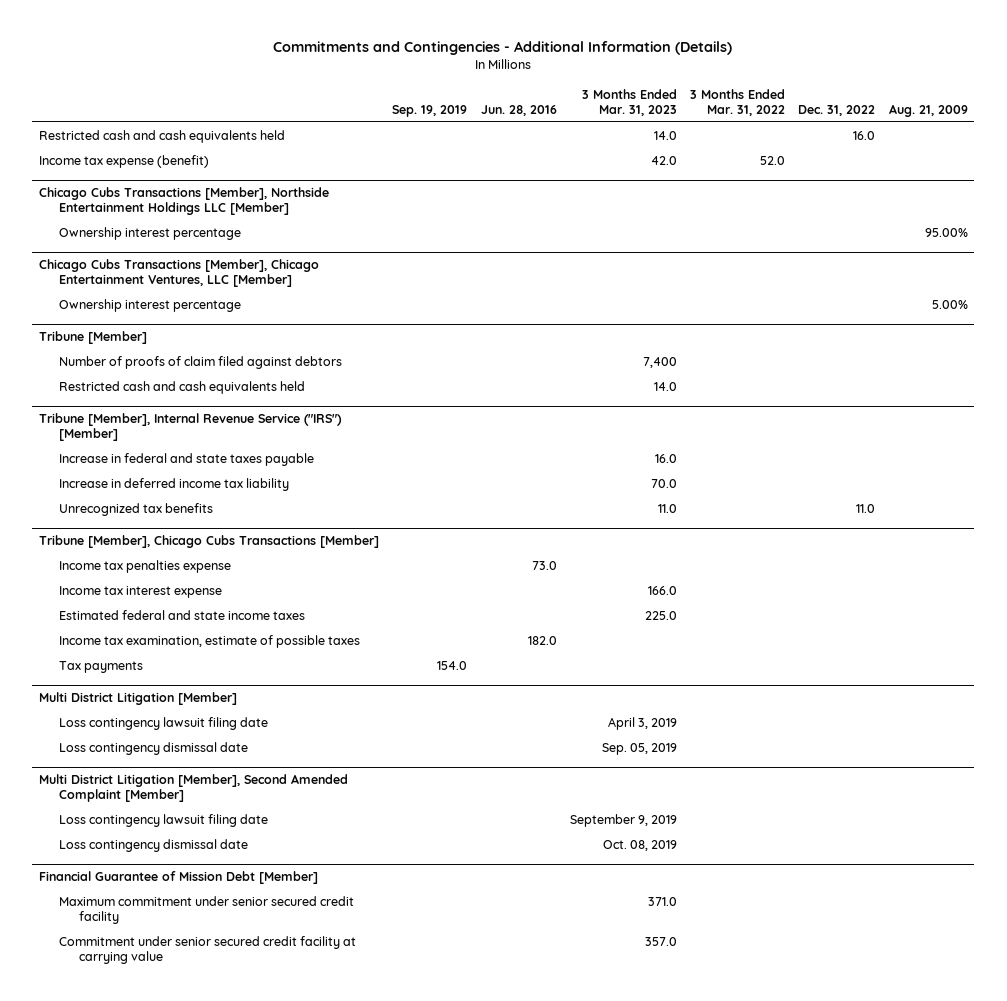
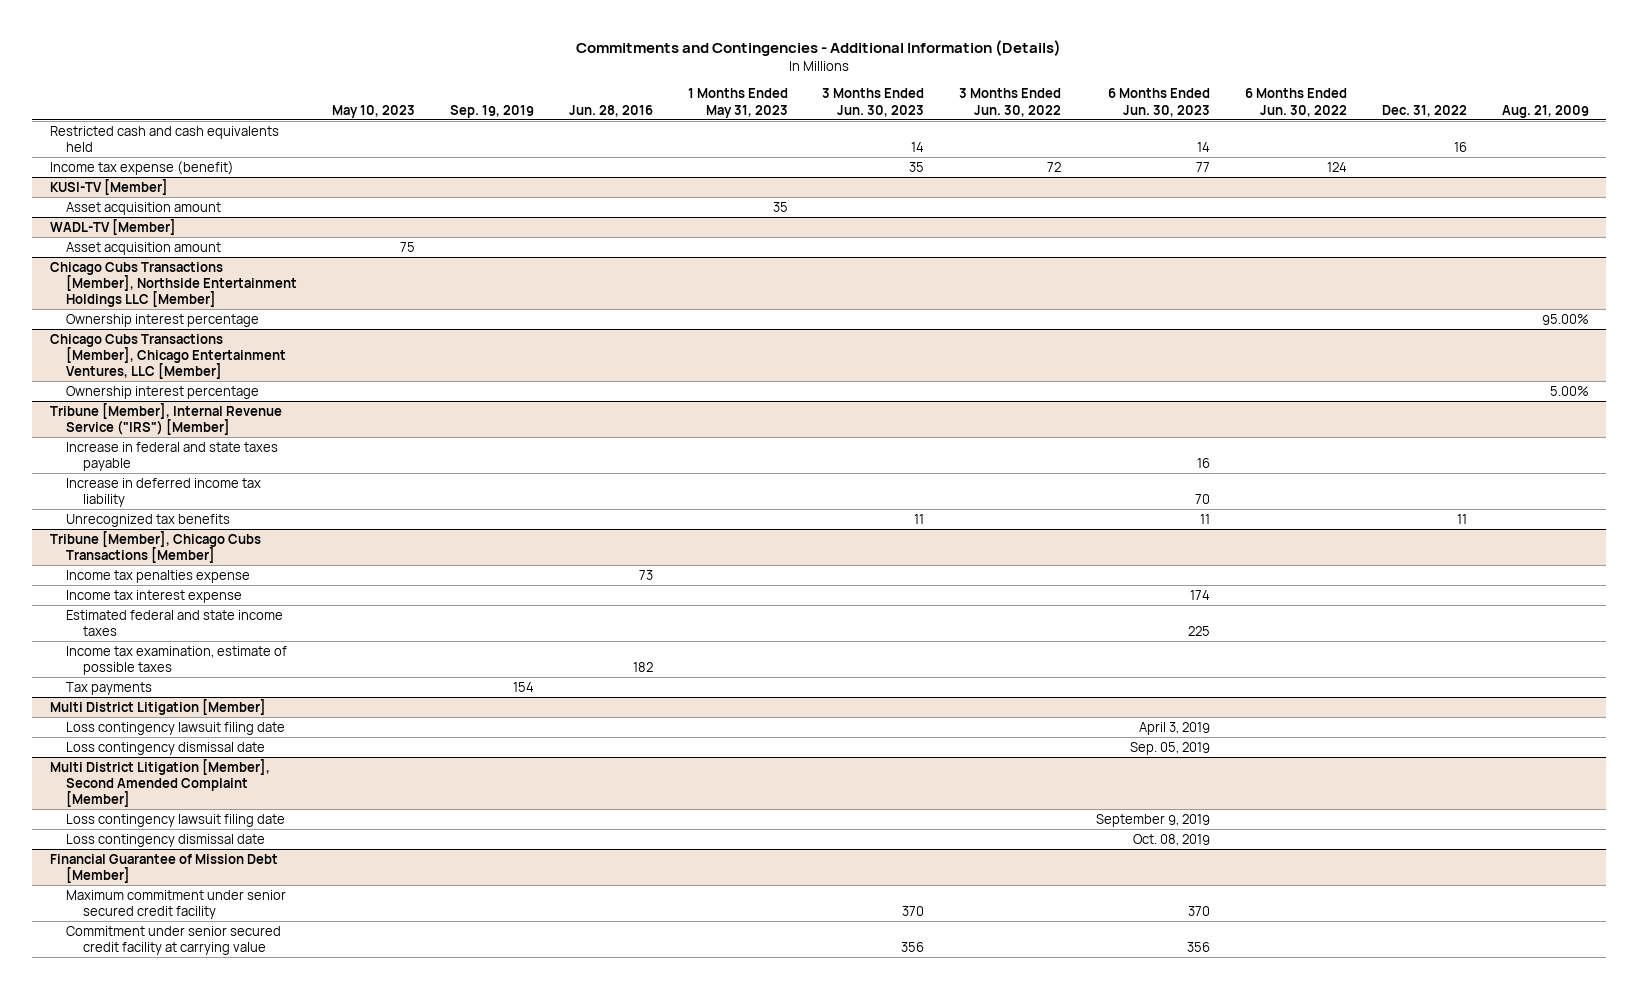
[581,88,677,116] 3 Months Ended Mar. 31, 2023 -> none
[690,88,786,116] 3 Months Ended Mar. 31, 2022 -> none
none -> [332,104,416,118] May 10, 2023
none -> [687,88,788,118] 1 Months Ended May 31, 2023
none -> [822,88,925,117] 3 Months Ended Jun. 30, 2023
none -> [959,88,1062,117] 3 Months Ended Jun. 30, 2022
none -> [1108,88,1211,117] 6 Months Ended Jun. 30, 2023
none -> [1244,88,1347,117] 6 Months Ended Jun. 30, 2022
[853,130,876,140] 16.0 -> [1453,141,1467,152] 16
none -> [49,178,168,195] KUSI-TV [Member]
none -> [66,201,222,215] Asset acquisition amount
none -> [49,218,176,235] WADL-TV [Member]
none -> [66,241,222,255] Asset acquisition amount
[39,331,148,345] Tribune [Member] -> none
[59,355,343,369] Number of proofs of claim filed against debtors -> none
[59,380,306,394] Restricted cash and cash equivalents held -> none
[856,503,876,513] 11.0 -> [1456,513,1467,524] 11
[531,560,557,570] 73.0 -> [638,569,653,580] 73
[527,635,557,645] 182.0 -> [632,661,653,672] 182
[437,660,468,670] 154.0 -> [512,681,534,692] 154

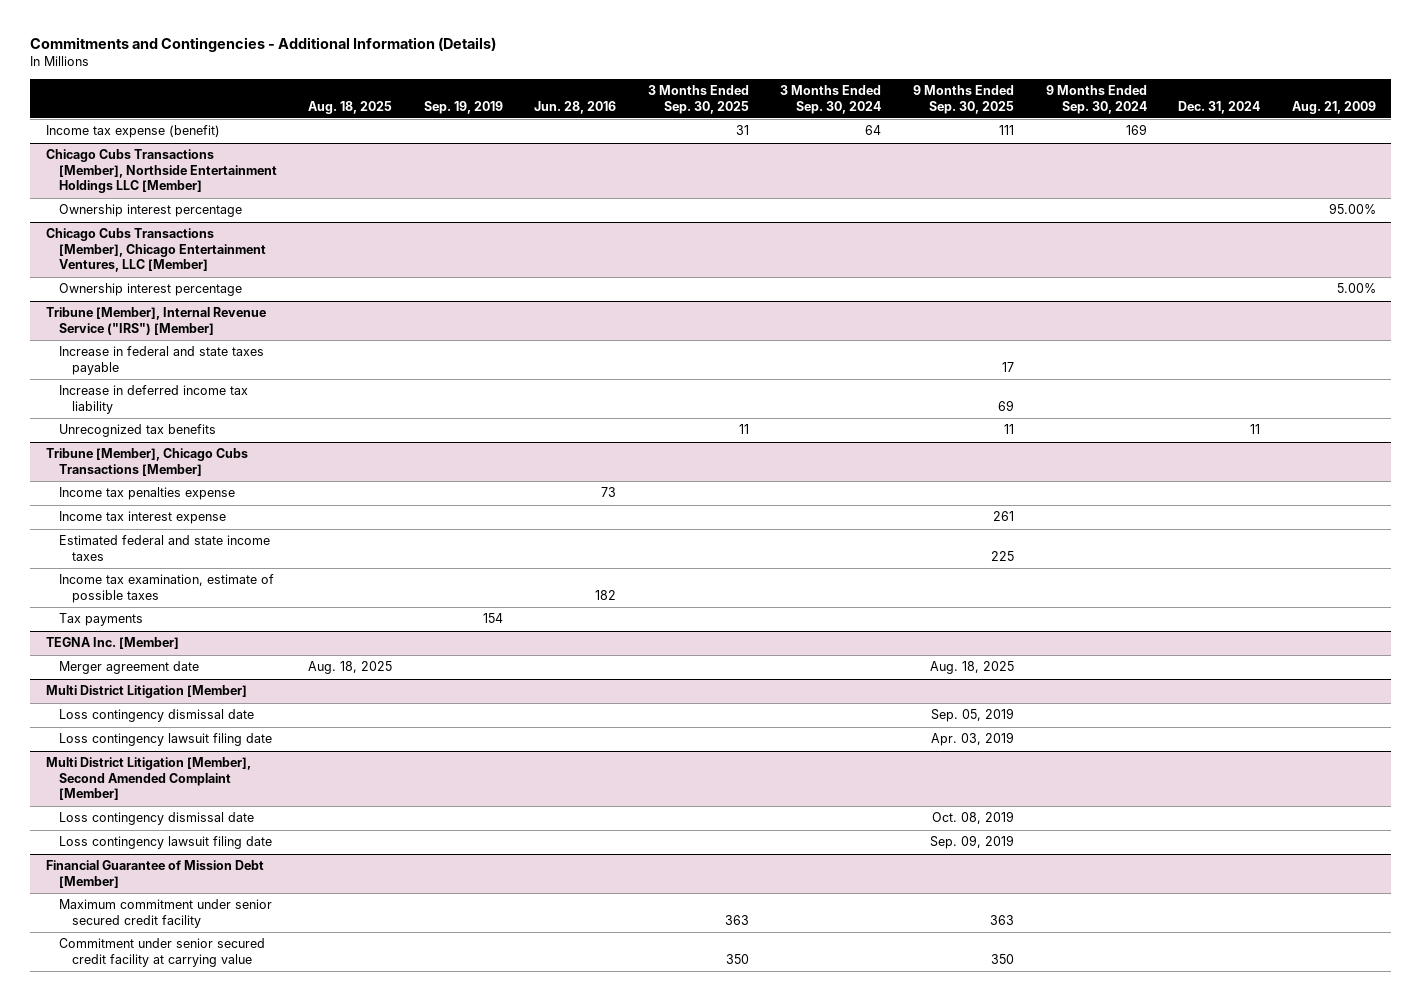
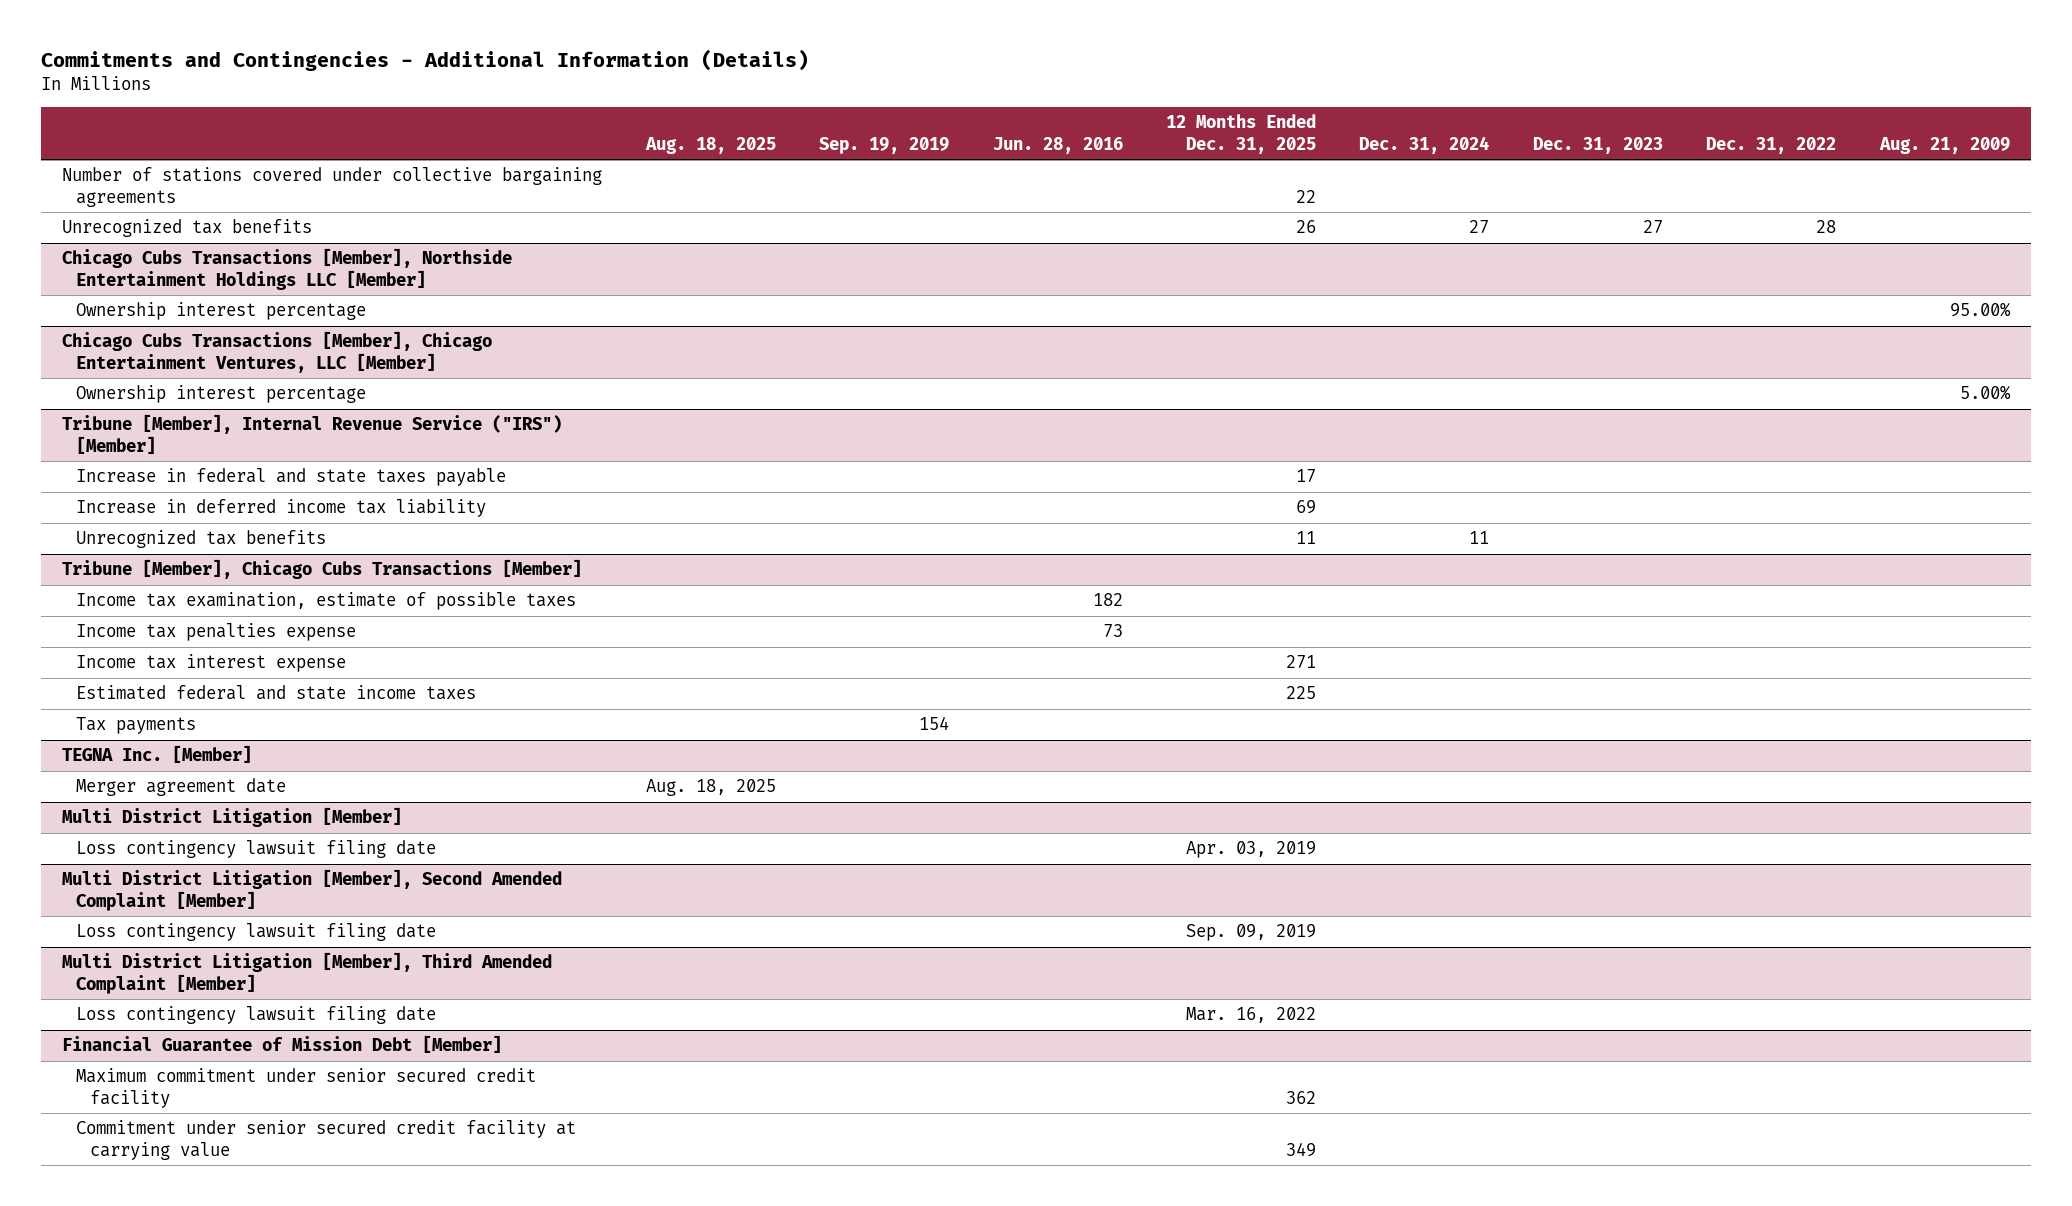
[647,85,749,114] 3 Months Ended Sep. 30, 2025 -> none
[780,85,882,114] 3 Months Ended Sep. 30, 2024 -> none
[912,85,1014,114] 9 Months Ended Sep. 30, 2025 -> none
[1045,85,1147,114] 9 Months Ended Sep. 30, 2024 -> none
none -> [1166,114,1317,155] 12 Months Ended Dec. 31, 2025
none -> [1532,137,1663,155] Dec. 31, 2023
none -> [1706,137,1837,155] Dec. 31, 2022
[45,125,220,139] Income tax expense (benefit) -> none
none -> [62,167,603,207] Number of stations covered under collective bargaining agreements
none -> [62,219,313,238] Unrecognized tax benefits
[58,574,274,603] Income tax examination, estimate of possible taxes -> [76,592,577,611] Income tax examination, estimate of possible taxes
[58,709,254,723] Loss contingency dismissal date -> none
[58,812,254,826] Loss contingency dismissal date -> none
none -> [62,952,553,994] Multi District Litigation [Member], Third Amended Complaint [Member]
none -> [76,1006,437,1025] Loss contingency lawsuit filing date

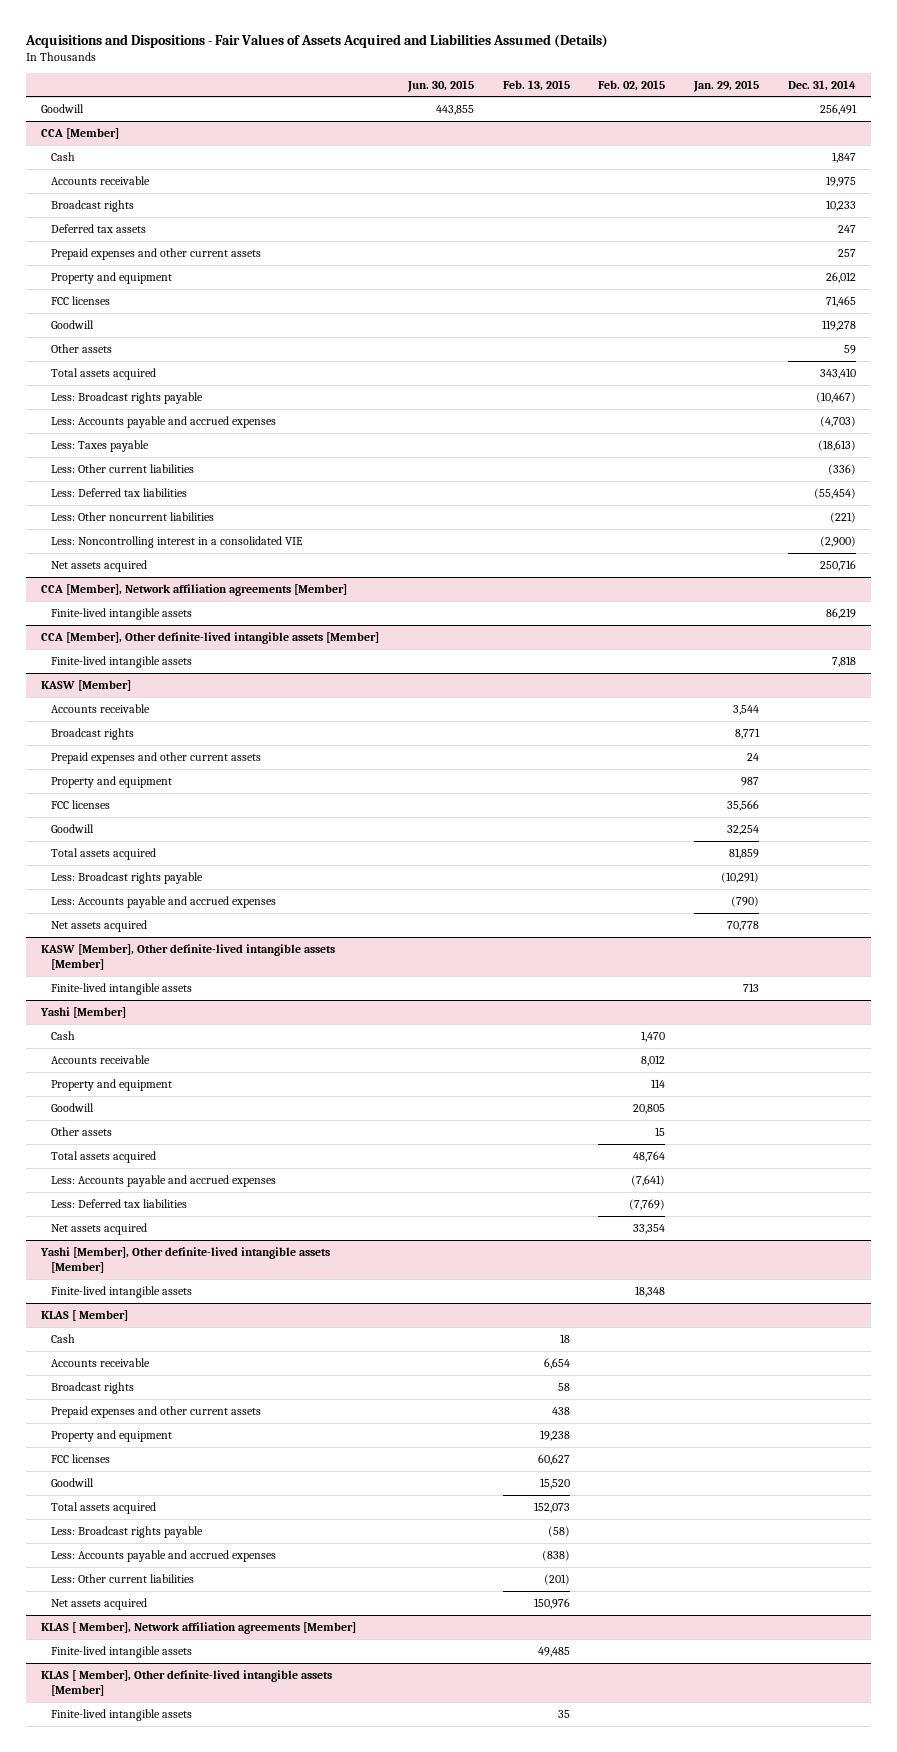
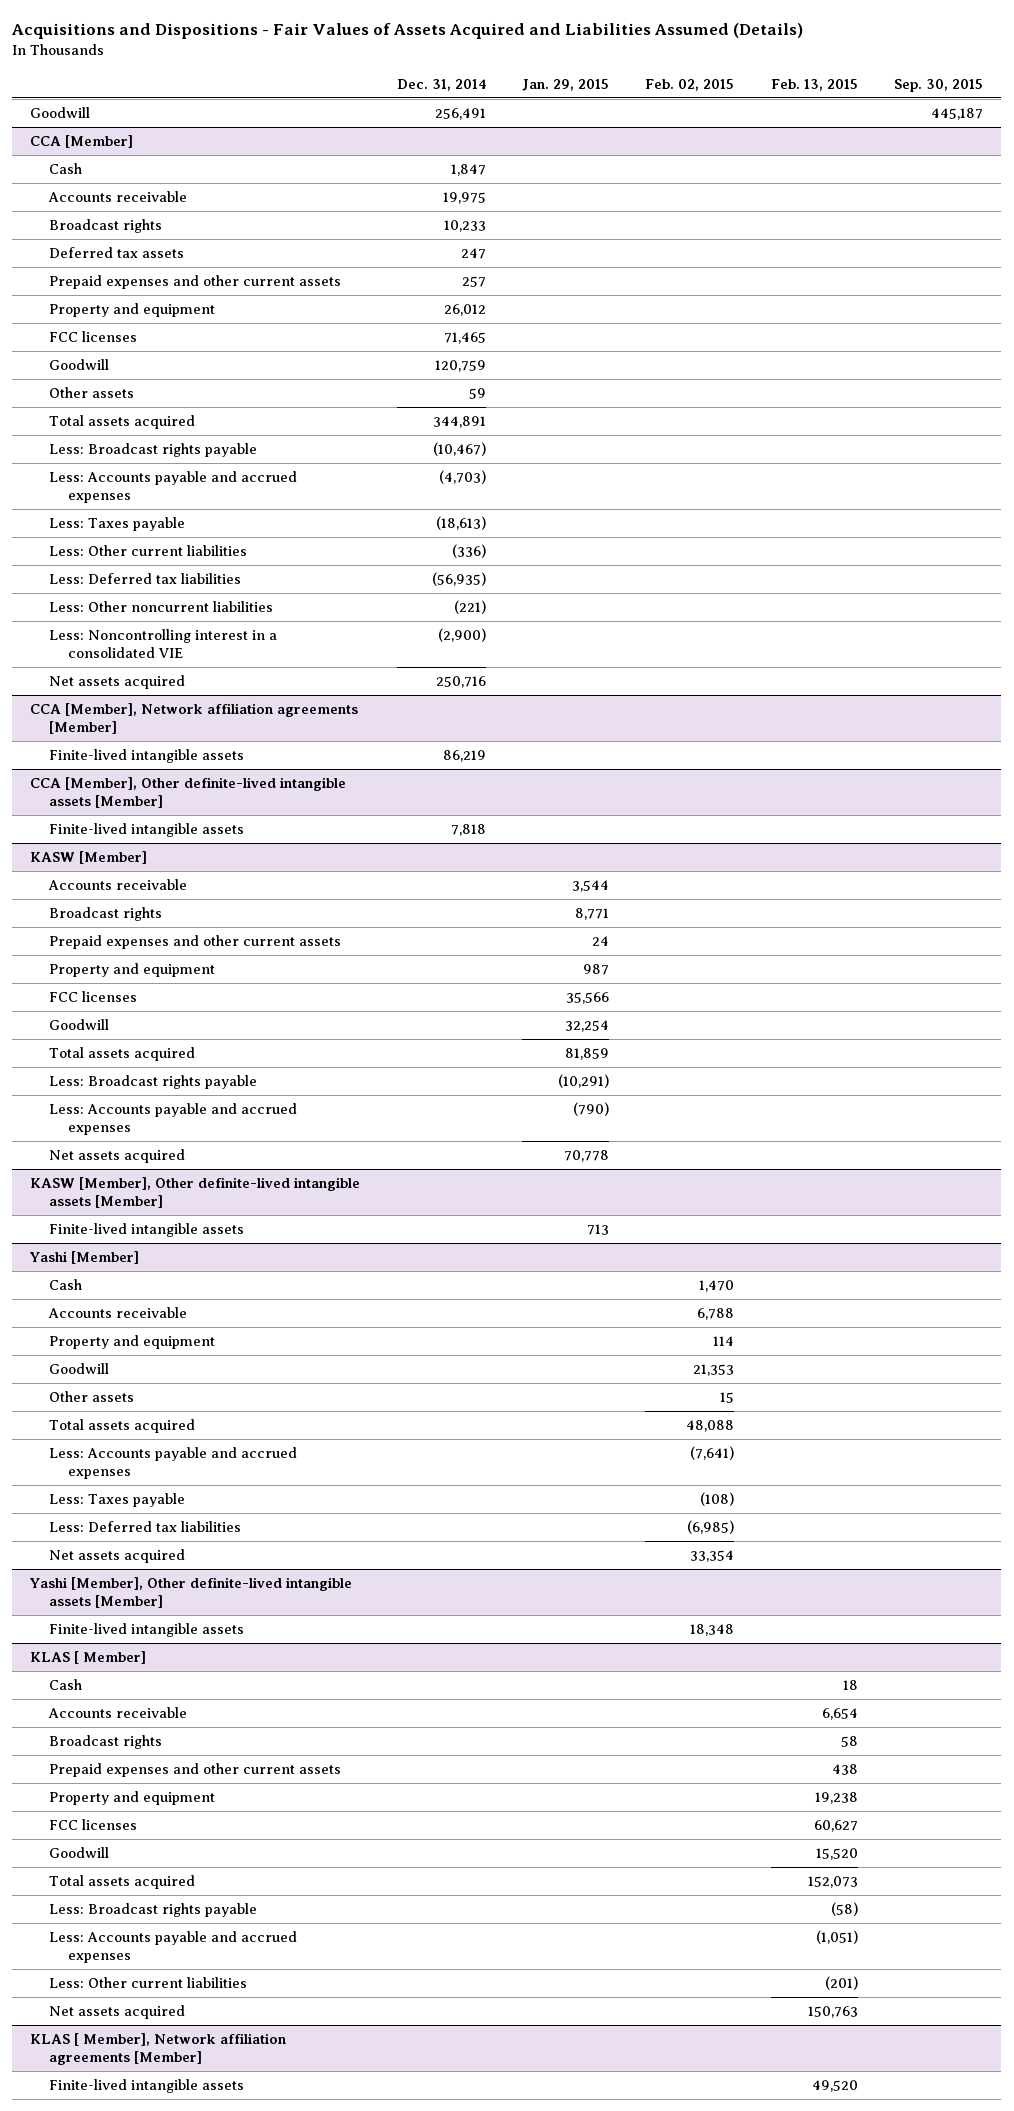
[406,79,474,92] Jun. 30, 2015 -> none
none -> [894,78,984,92] Sep. 30, 2015
[822,319,857,331] 119,278 -> [434,360,486,373] 120,759
[820,367,857,379] 343,410 -> [432,416,486,429] 344,891
[814,487,857,499] (55,454) -> [431,572,486,587] (56,935)
[641,1054,666,1066] 8,012 -> [697,1308,735,1321] 6,788
[633,1103,666,1114] 20,805 -> [693,1364,735,1377] 21,353
[633,1150,666,1162] 48,764 -> [686,1420,735,1433] 48,088
none -> [49,1493,186,1508] Less: Taxes payable
[629,1198,666,1210] (7,769) -> [687,1520,735,1535] (6,985)
[541,1549,570,1561] (838) -> [815,1930,858,1945] (1,051)
[533,1597,570,1609] 150,976 -> [807,2006,858,2019] 150,763
[40,1669,332,1696] KLAS [ Member], Other definite-lived intangible assets [Member] -> none
[50,1708,192,1721] Finite-lived intangible assets -> none
[537,1646,570,1657] 49,485 -> [811,2080,858,2093] 49,520

